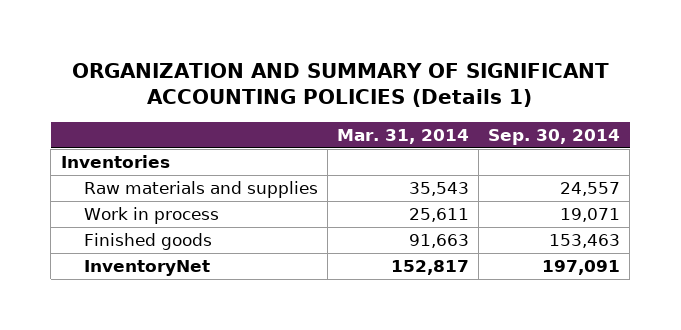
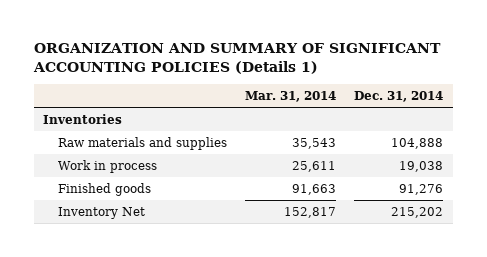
[488,128,621,145] Sep. 30, 2014 -> none
none -> [354,91,444,103] Dec. 31, 2014
[83,260,210,277] InventoryNet -> [57,206,145,219] Inventory Net

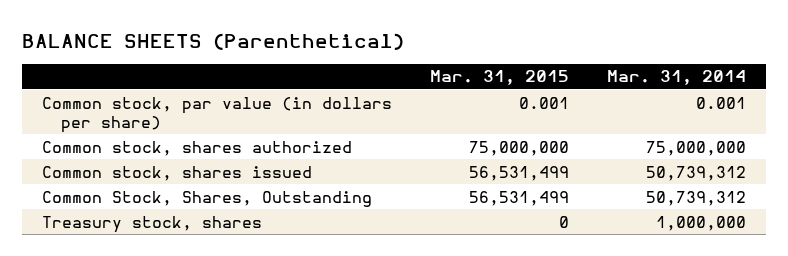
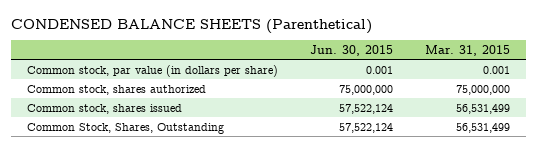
[22,32,405,50] BALANCE SHEETS (Parenthetical) -> [10,18,372,34] CONDENSED BALANCE SHEETS (Parenthetical)
[607,70,747,86] Mar. 31, 2014 -> none
none -> [309,44,393,56] Jun. 30, 2015
[41,215,262,233] Treasury stock, shares -> none

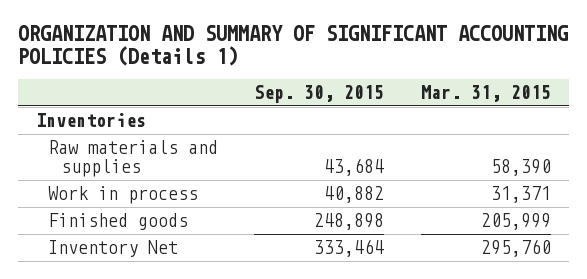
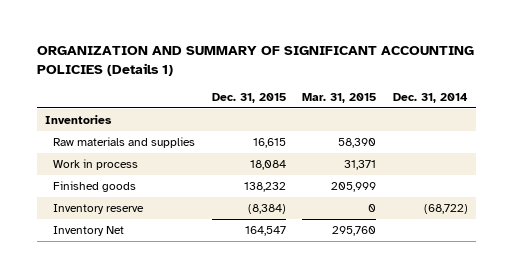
[254,85,385,104] Sep. 30, 2015 -> none
none -> [211,92,286,103] Dec. 31, 2015
none -> [392,92,468,103] Dec. 31, 2014
none -> [53,204,145,215] Inventory reserve

